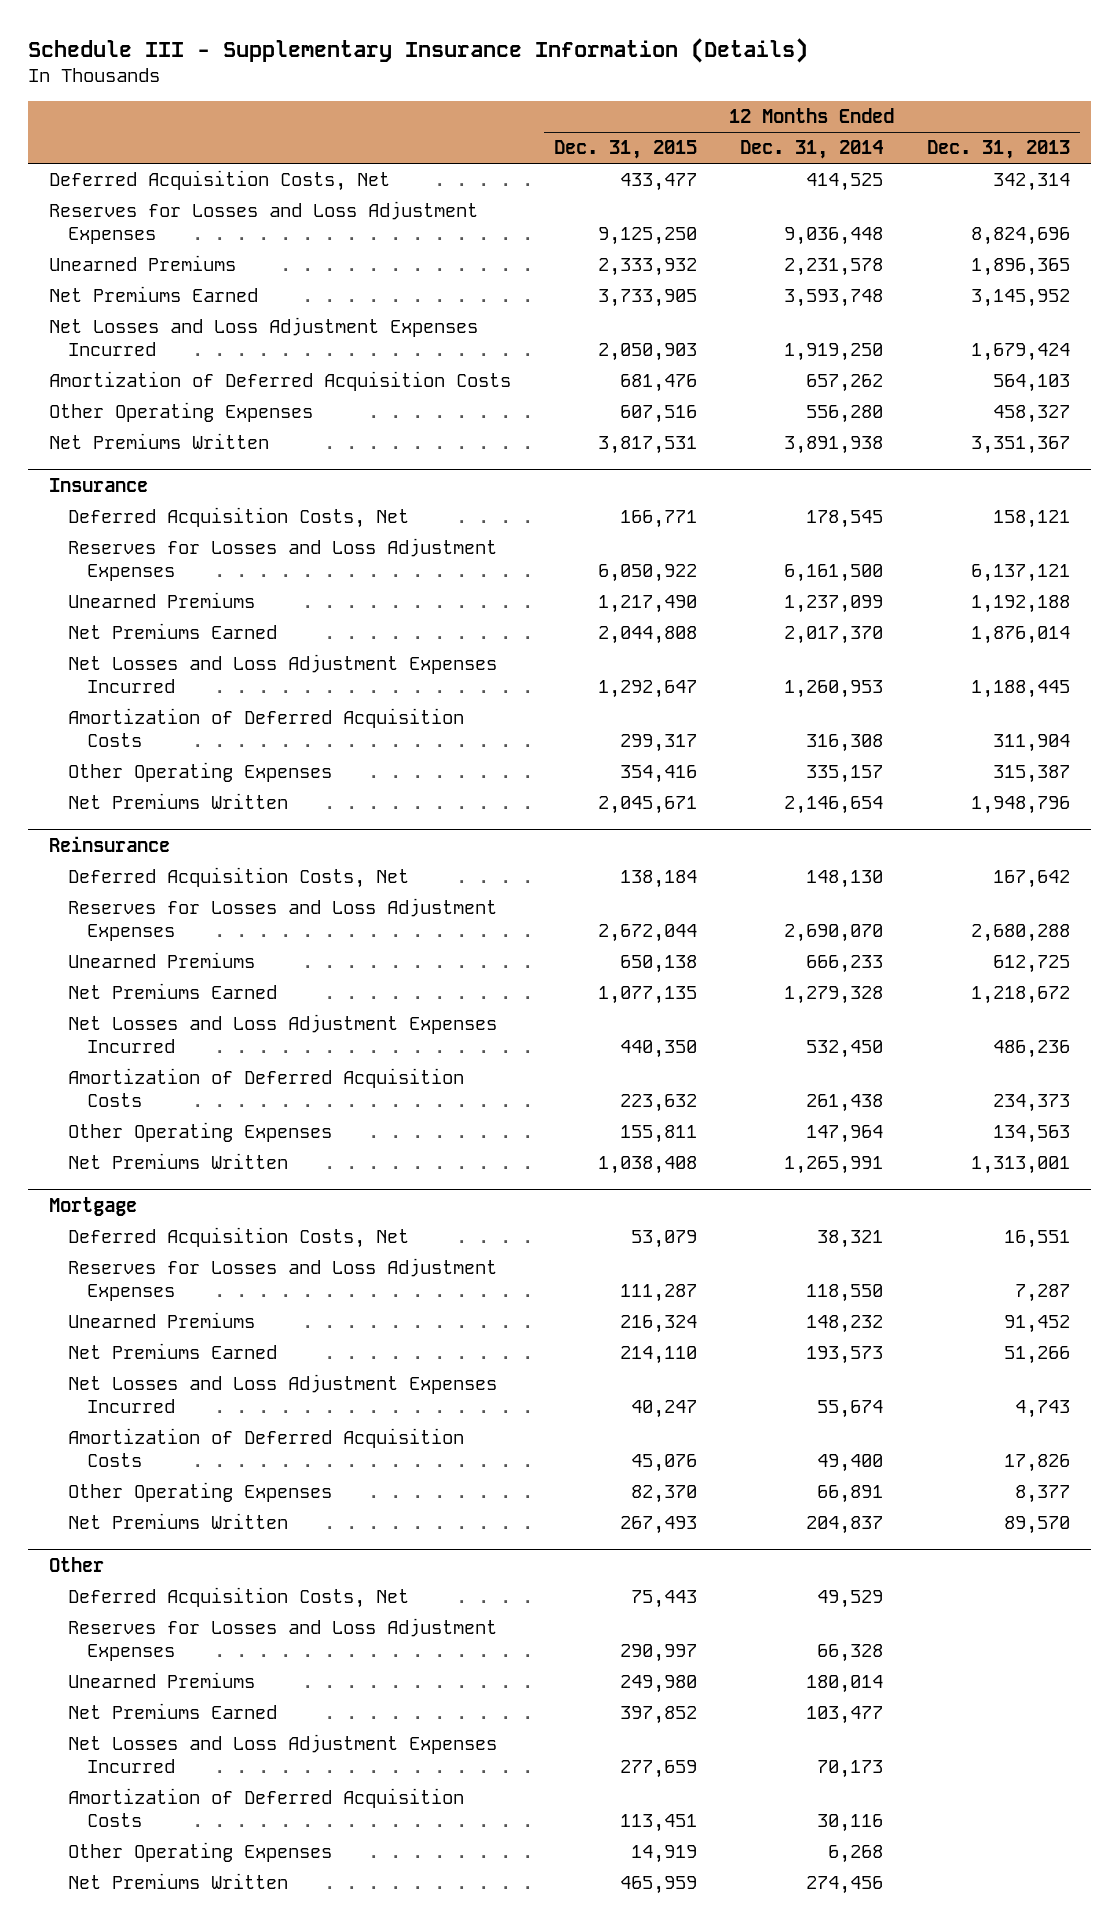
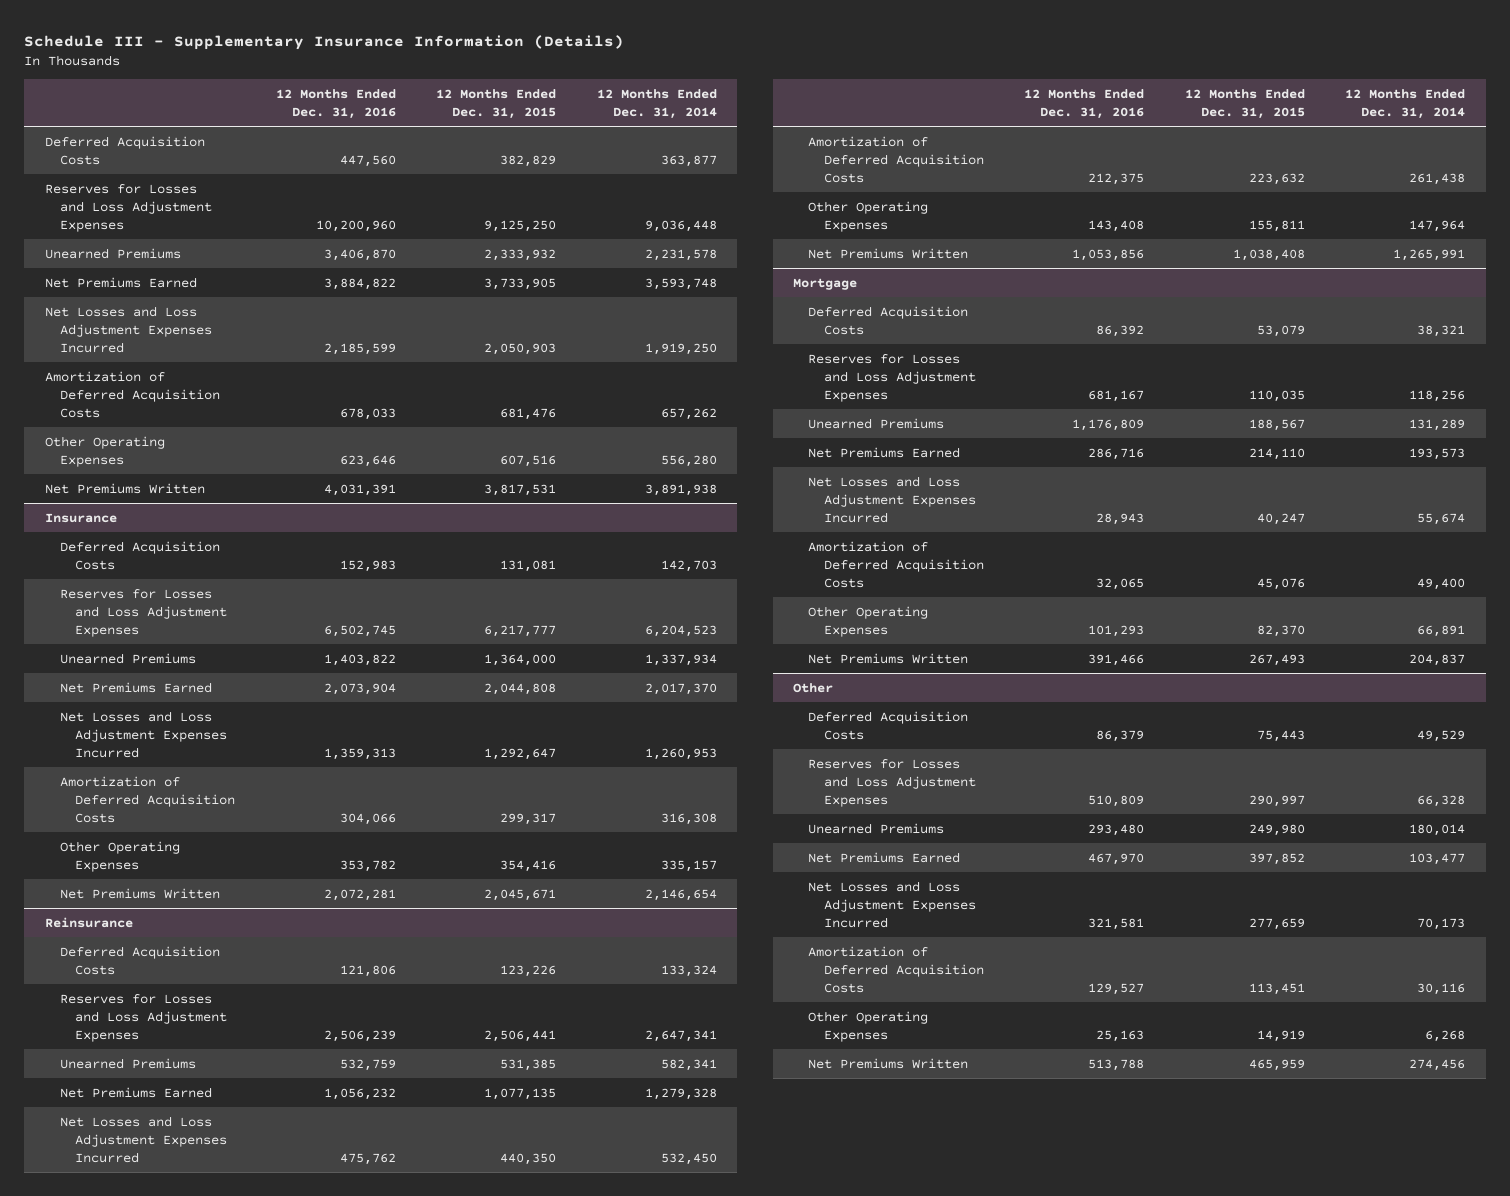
[926,140,1070,160] Dec. 31, 2013 -> none
none -> [275,89,396,119] 12 Months Ended Dec. 31, 2016
[49,170,391,192] Deferred Acquisition Costs, Net -> [44,135,205,165] Deferred Acquisition Costs
[620,173,698,192] 433,477 -> [500,154,557,167] 382,829
[806,173,884,192] 414,525 -> [661,154,718,167] 363,877
[67,507,409,529] Deferred Acquisition Costs, Net -> [59,540,220,570] Deferred Acquisition Costs
[620,510,698,529] 166,771 -> [500,559,557,572] 131,081
[806,510,884,529] 178,545 -> [661,559,718,572] 142,703
[598,564,698,583] 6,050,922 -> [484,624,557,637] 6,217,777
[784,564,884,583] 6,161,500 -> [645,624,718,637] 6,204,523
[598,595,698,614] 1,217,490 -> [484,653,557,666] 1,364,000
[784,595,884,614] 1,237,099 -> [645,653,718,666] 1,337,934
[67,867,409,889] Deferred Acquisition Costs, Net -> [59,945,220,975] Deferred Acquisition Costs
[620,870,698,889] 138,184 -> [500,964,557,977] 123,226
[806,870,884,889] 148,130 -> [661,964,718,977] 133,324
[598,924,698,943] 2,672,044 -> [484,1029,557,1042] 2,506,441
[784,924,884,943] 2,690,070 -> [645,1029,718,1042] 2,647,341
[620,955,698,974] 650,138 -> [500,1058,557,1071] 531,385
[806,955,884,974] 666,233 -> [661,1058,718,1071] 582,341
[67,1227,409,1249] Deferred Acquisition Costs, Net -> [808,305,969,335] Deferred Acquisition Costs
[620,1284,698,1303] 111,287 -> [1248,389,1305,402] 110,035
[806,1284,884,1303] 118,550 -> [1409,389,1466,402] 118,256
[620,1315,698,1334] 216,324 -> [1248,418,1305,431] 188,567
[806,1315,884,1334] 148,232 -> [1409,418,1466,431] 131,289
[67,1587,409,1609] Deferred Acquisition Costs, Net -> [808,710,969,740] Deferred Acquisition Costs

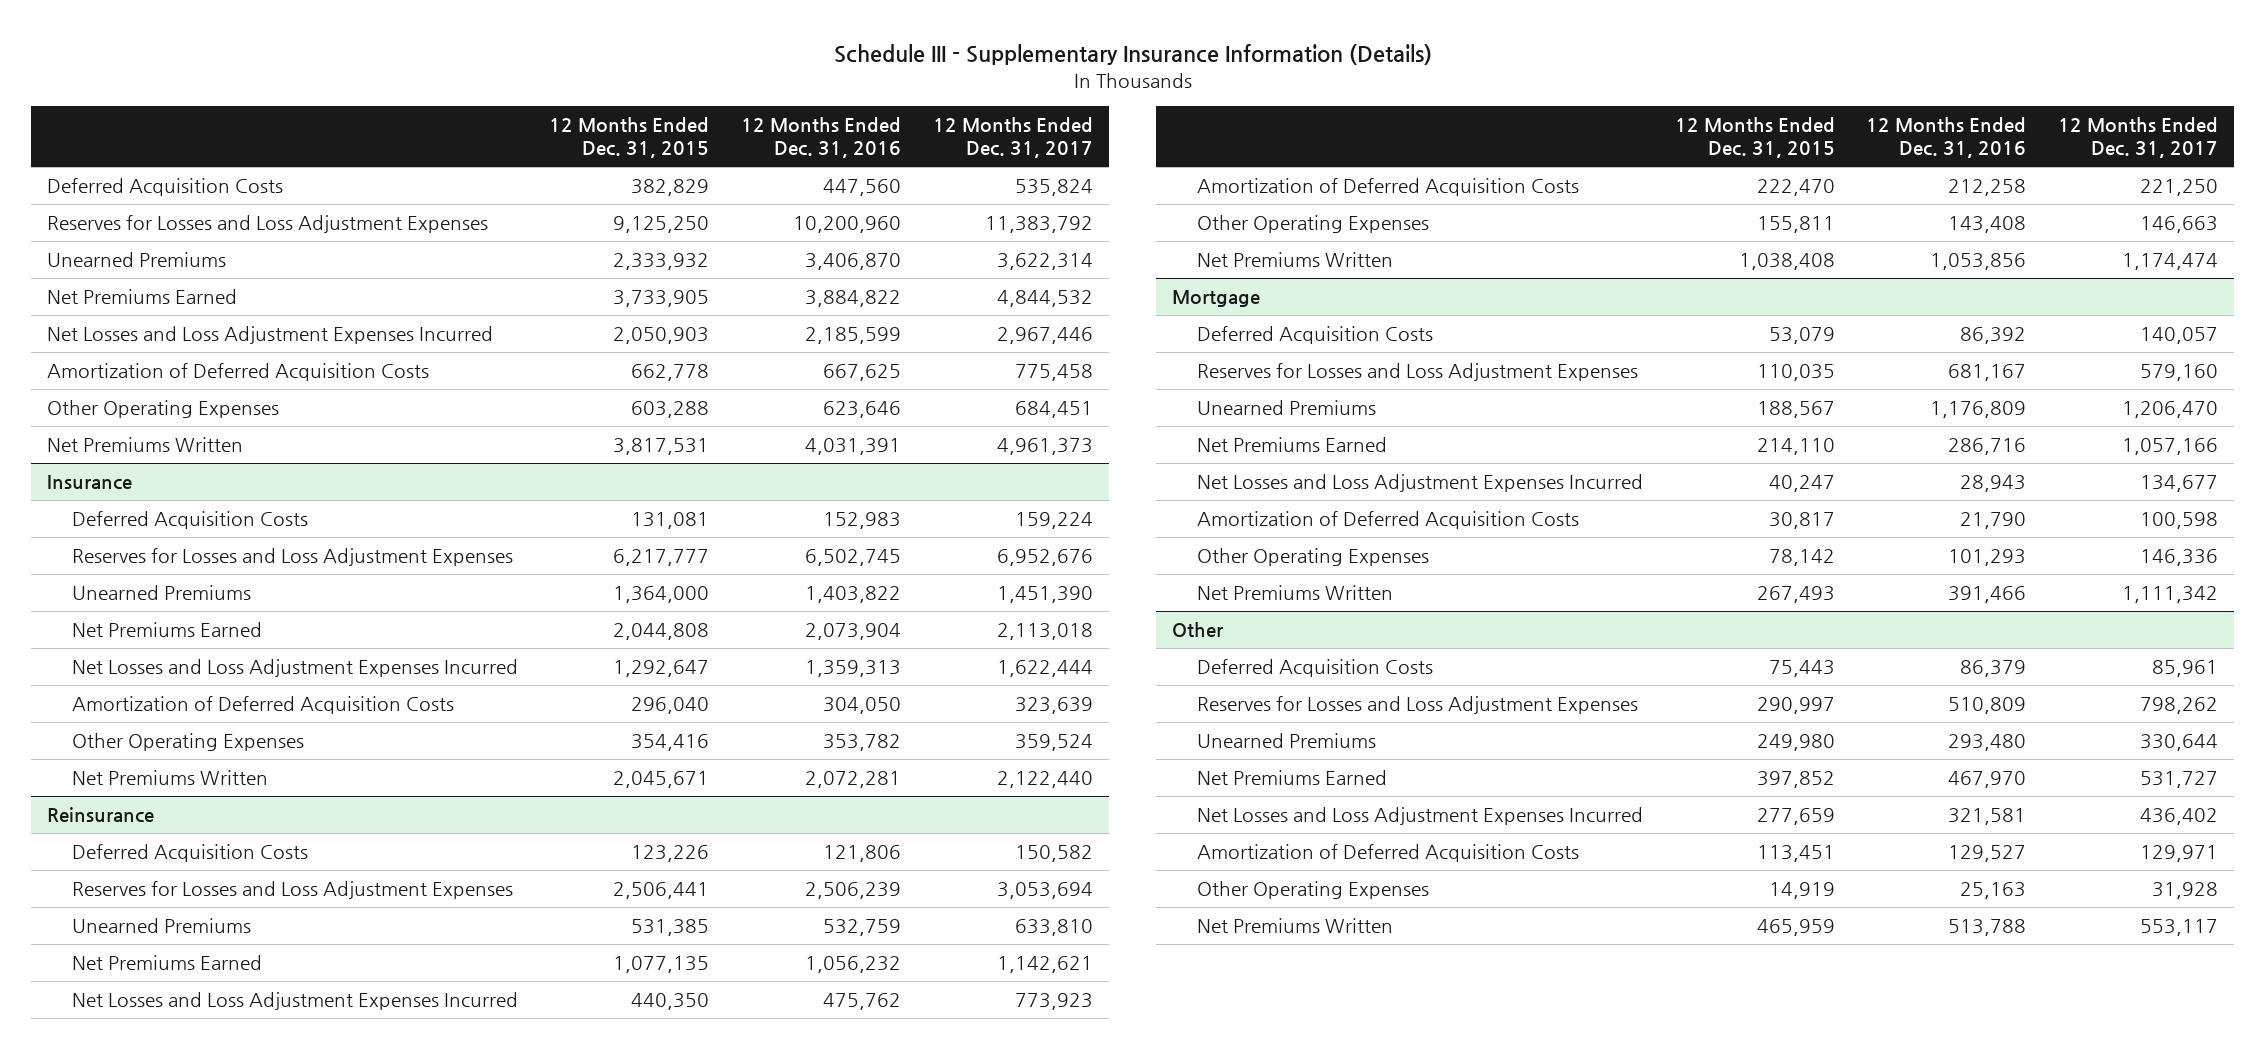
[597,89,718,119] 12 Months Ended Dec. 31, 2014 -> none
none -> [932,117,1093,159] 12 Months Ended Dec. 31, 2017
[339,407,396,420] 678,033 -> [823,364,902,382] 667,625
[500,407,557,420] 681,476 -> [631,364,710,382] 662,778
[500,454,557,467] 607,516 -> [631,401,710,419] 603,288
[339,812,396,825] 304,066 -> [823,697,902,715] 304,050
[500,812,557,825] 299,317 -> [631,697,710,715] 296,040
[1088,172,1145,185] 212,375 -> [1948,179,2027,197] 212,258
[1248,172,1305,185] 223,632 -> [1756,179,1835,197] 222,470
[1096,577,1145,590] 32,065 -> [1960,512,2027,530] 21,790
[1256,577,1305,590] 45,076 -> [1768,512,1835,530] 30,817
[1256,624,1305,637] 82,370 -> [1768,549,1835,567] 78,142

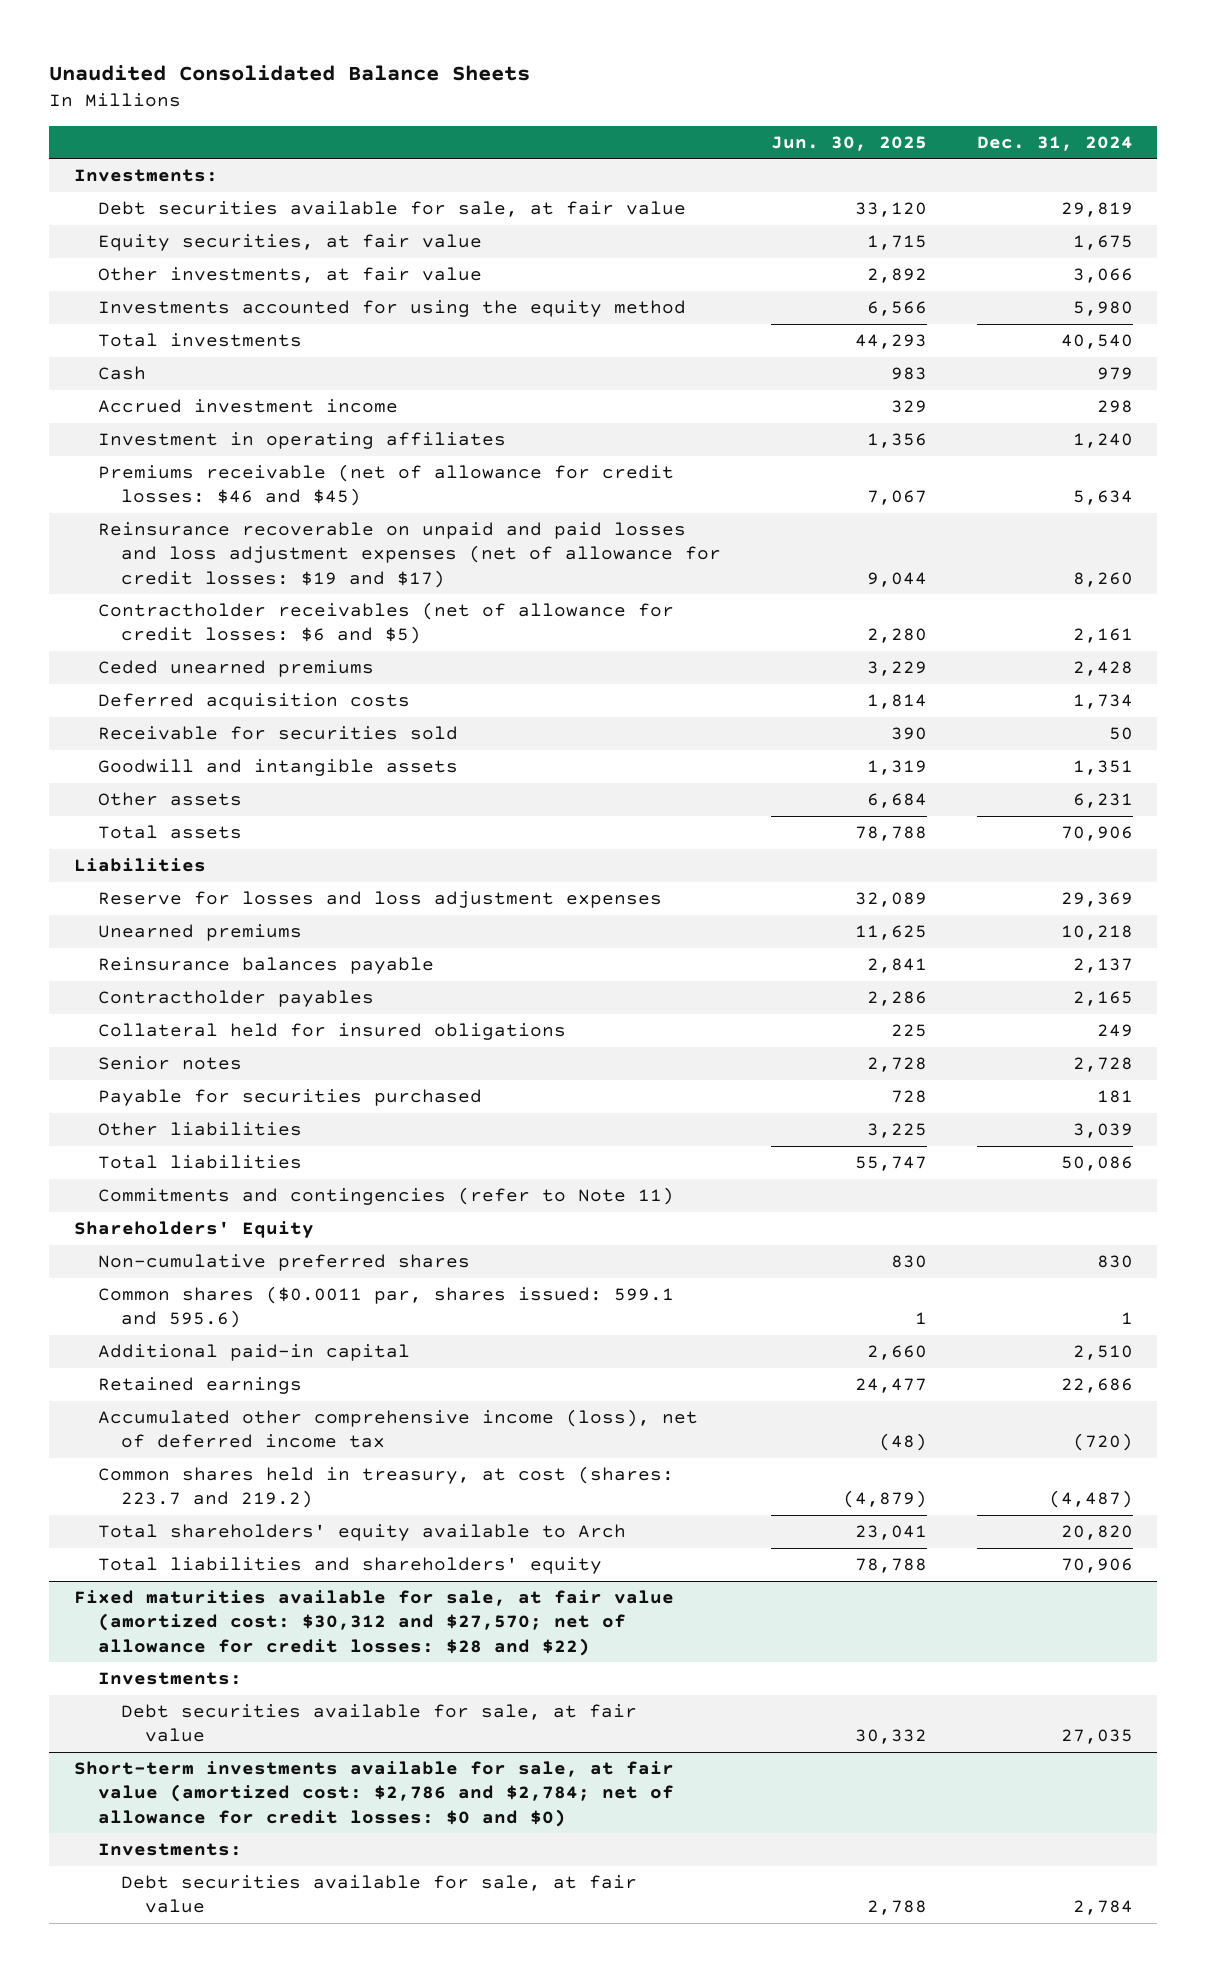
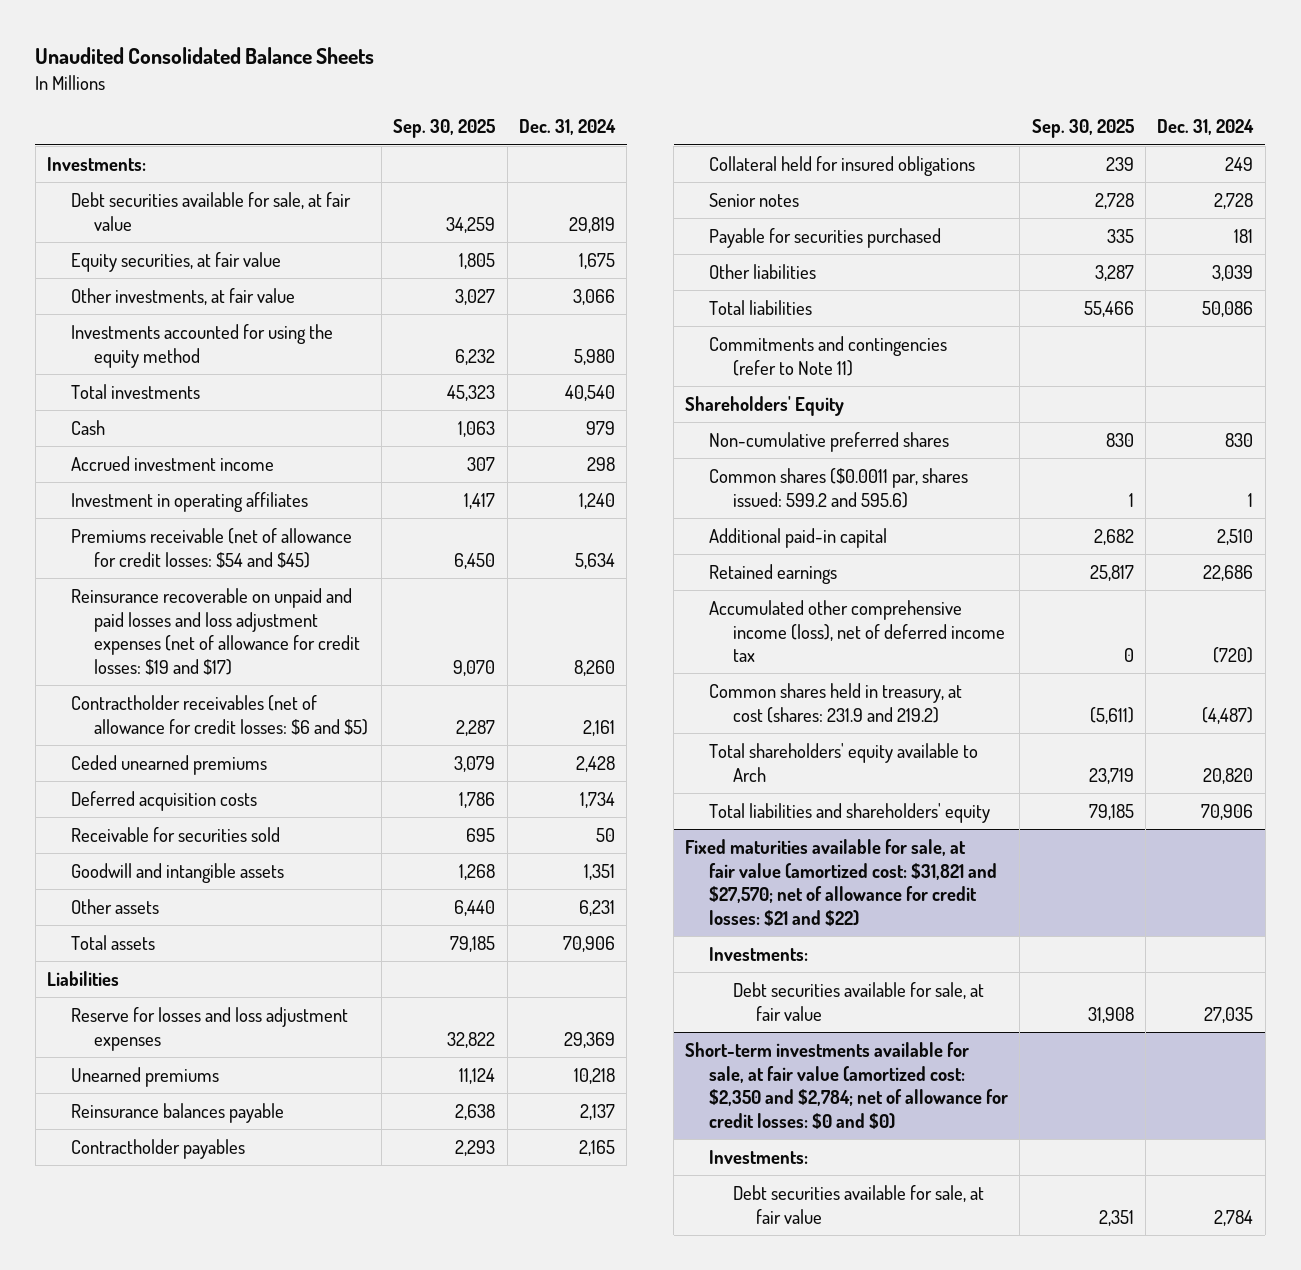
[770,135,927,151] Jun. 30, 2025 -> none
none -> [393,119,496,139] Sep. 30, 2025
[97,464,674,507] Premiums receivable (net of allowance for credit losses: $46 and $45) -> [70,528,352,568] Premiums receivable (net of allowance for credit losses: $54 and $45)
[97,1286,674,1329] Common shares ($0.0011 par, shares issued: 599.1 and 595.6) -> [708,468,968,508] Common shares ($0.0011 par, shares issued: 599.2 and 595.6)
[97,1466,674,1509] Common shares held in treasury, at cost (shares: 223.7 and 219.2) -> [708,683,962,723] Common shares held in treasury, at cost (shares: 231.9 and 219.2)
[74,1590,675,1656] Fixed maturities available for sale, at fair value (amortized cost: $30,312 and $27,570; net of allowance for credit losses: $28 and $22) -> [685,839,997,926] Fixed maturities available for sale, at fair value (amortized cost: $31,821 and $27,570; net of allowance for credit losses: $21 and $22)
[74,1761,675,1827] Short-term investments available for sale, at fair value (amortized cost: $2,786 and $2,784; net of allowance for credit losses: $0 and $0) -> [685,1042,1008,1129] Short-term investments available for sale, at fair value (amortized cost: $2,350 and $2,784; net of allowance for credit losses: $0 and $0)

